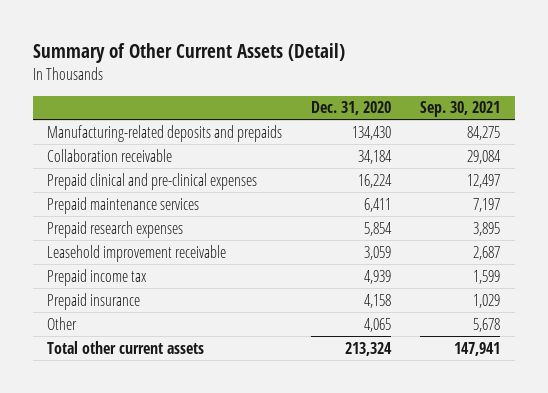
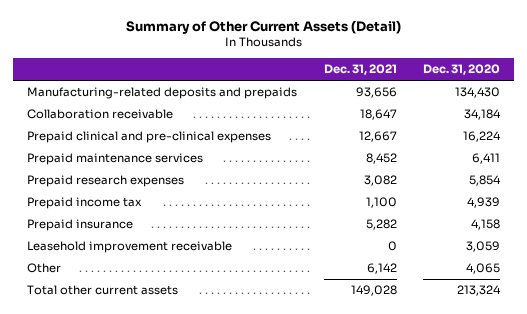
[420,101,501,118] Sep. 30, 2021 -> none
none -> [323,64,397,76] Dec. 31, 2021
[47,244,227,262] Leasehold improvement receivable -> [26,241,232,254] Leasehold improvement receivable

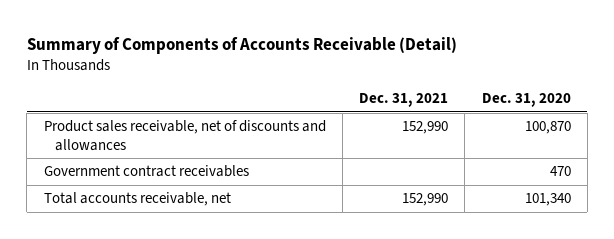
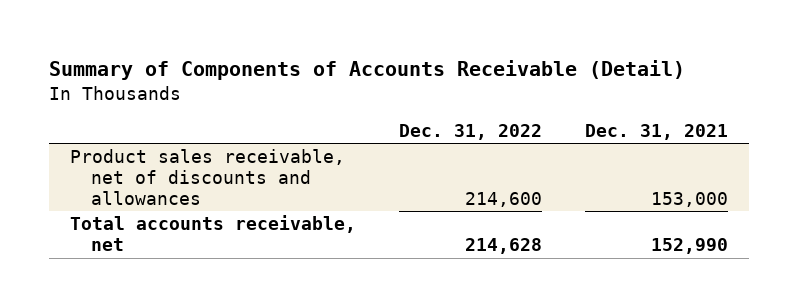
[481,93,571,108] Dec. 31, 2020 -> none
none -> [398,123,542,140] Dec. 31, 2022
[43,165,249,178] Government contract receivables -> none
[402,121,449,135] 152,990 -> [650,191,728,207] 153,000

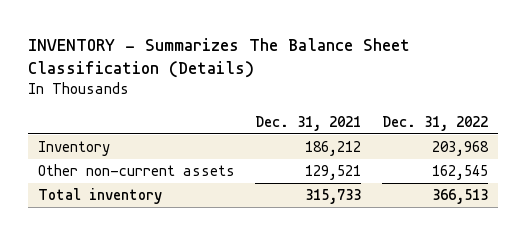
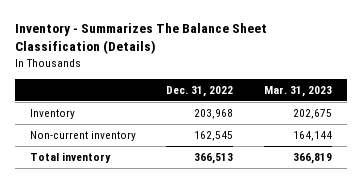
[27,37,410,79] INVENTORY - Summarizes The Balance Sheet Classification (Details) -> [14,22,267,55] Inventory - Summarizes The Balance Sheet Classification (Details)
[255,115,362,131] Dec. 31, 2021 -> none
none -> [263,85,332,97] Mar. 31, 2023
[37,164,235,177] Other non-current assets -> [29,131,136,142] Non-current inventory

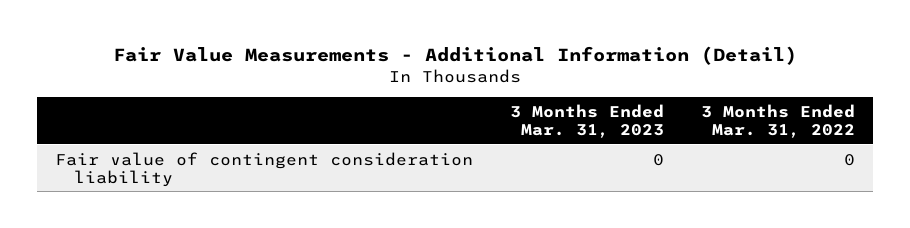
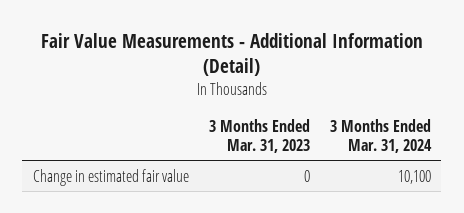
[700,103,855,138] 3 Months Ended Mar. 31, 2022 -> none
none -> [330,118,433,153] 3 Months Ended Mar. 31, 2024
[55,151,474,187] Fair value of contingent consideration liability -> [32,168,189,186] Change in estimated fair value

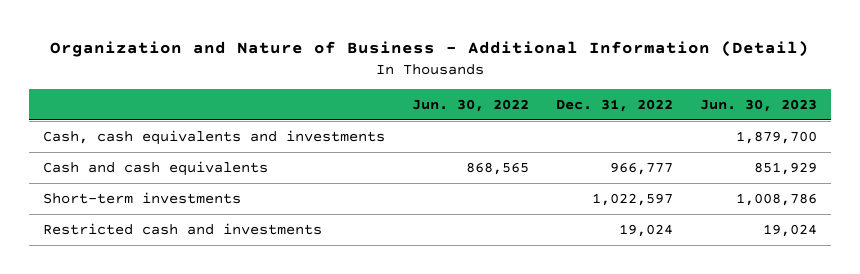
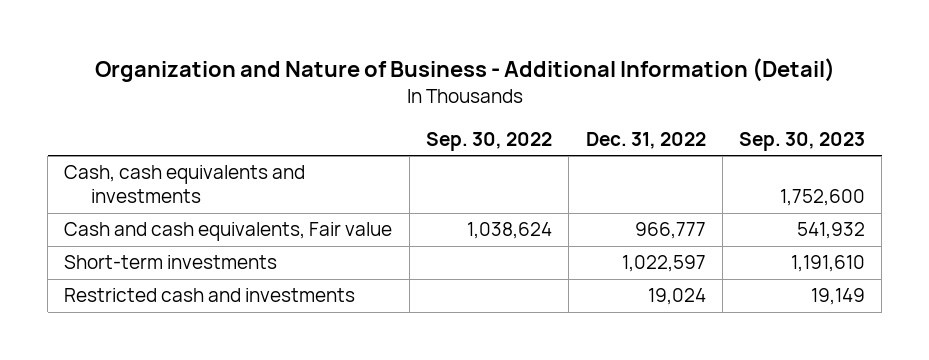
[412,99,530,113] Jun. 30, 2022 -> none
[700,99,818,113] Jun. 30, 2023 -> none
none -> [425,131,552,151] Sep. 30, 2022
none -> [739,131,866,151] Sep. 30, 2023
[42,160,268,176] Cash and cash equivalents -> [64,222,393,242] Cash and cash equivalents, Fair value

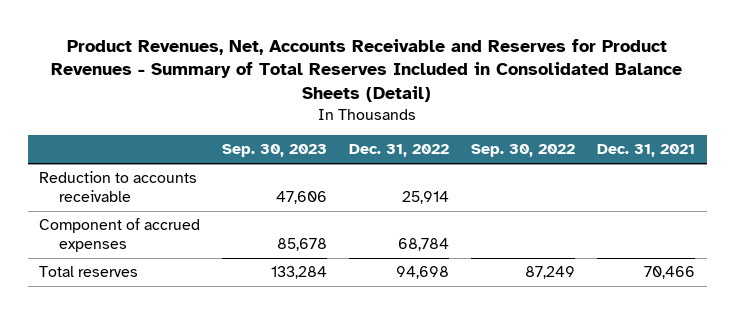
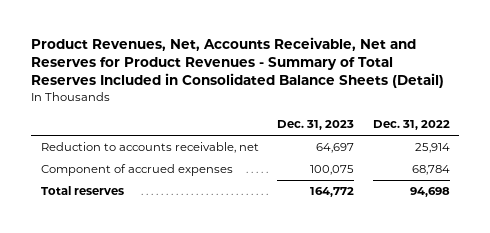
[51,38,683,103] Product Revenues, Net, Accounts Receivable and Reserves for Product Revenues - Summary of Total Reserves Included in Consolidated Balance Sheets (Detail) -> [31,37,445,89] Product Revenues, Net, Accounts Receivable, Net and Reserves for Product Revenues - Summary of Total Reserves Included in Consolidated Balance Sheets (Detail)
[221,144,327,158] Sep. 30, 2023 -> none
[471,144,576,158] Sep. 30, 2022 -> none
[597,144,696,158] Dec. 31, 2021 -> none
none -> [277,119,355,130] Dec. 31, 2023
[38,171,197,202] Reduction to accounts receivable -> [40,142,259,154] Reduction to accounts receivable, net

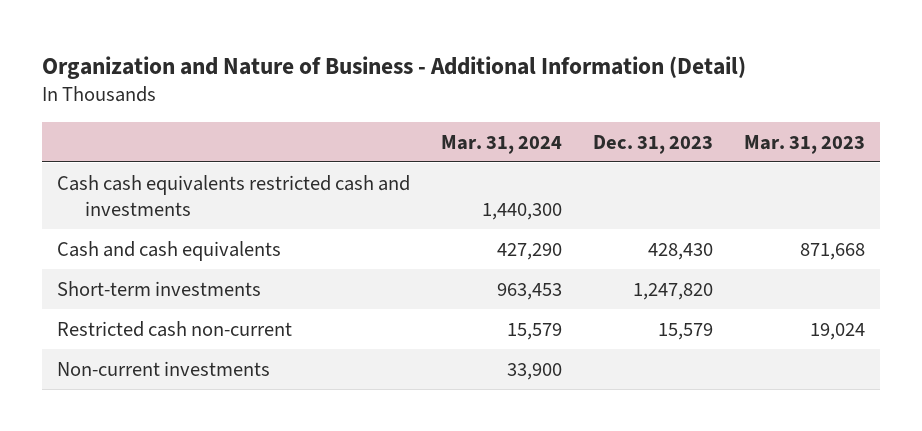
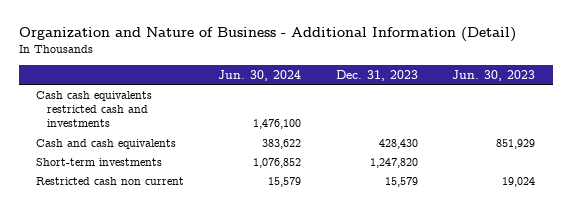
[440,134,562,154] Mar. 31, 2024 -> none
[743,134,865,154] Mar. 31, 2023 -> none
none -> [218,69,302,81] Jun. 30, 2024
none -> [452,69,536,81] Jun. 30, 2023
[57,360,271,376] Non-current investments -> none
[57,320,293,337] Restricted cash non-current -> [35,176,184,185] Restricted cash non current

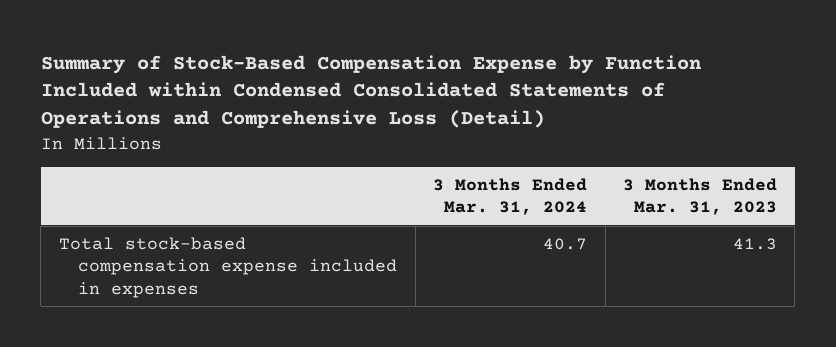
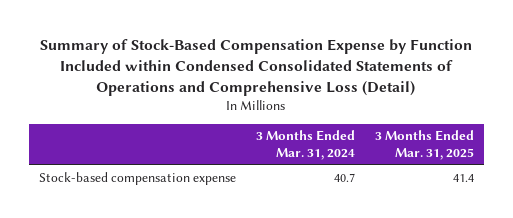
[623,177,778,215] 3 Months Ended Mar. 31, 2023 -> none
none -> [374,129,474,161] 3 Months Ended Mar. 31, 2025
[58,237,398,298] Total stock-based compensation expense included in expenses -> [38,172,236,186] Stock-based compensation expense

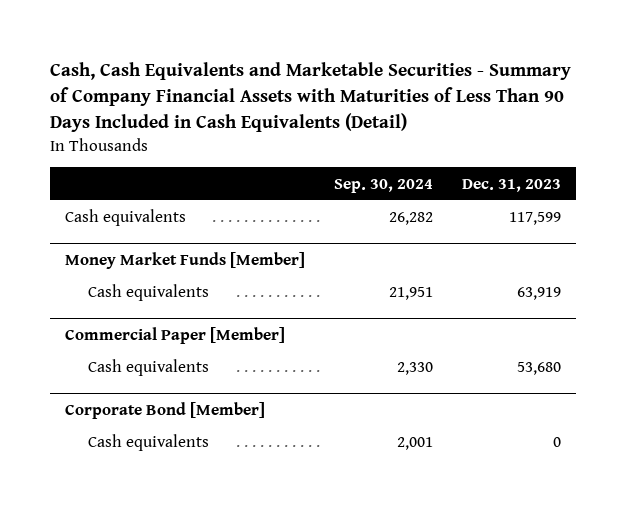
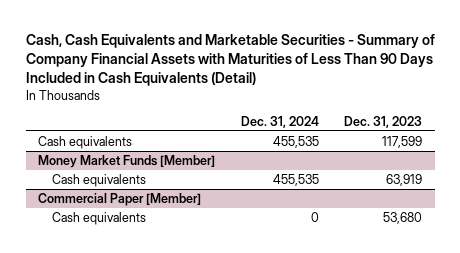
[334,178,434,193] Sep. 30, 2024 -> none
none -> [240,115,319,128] Dec. 31, 2024
[64,401,265,419] Corporate Bond [Member] -> none
[88,434,210,452] Cash equivalents -> none

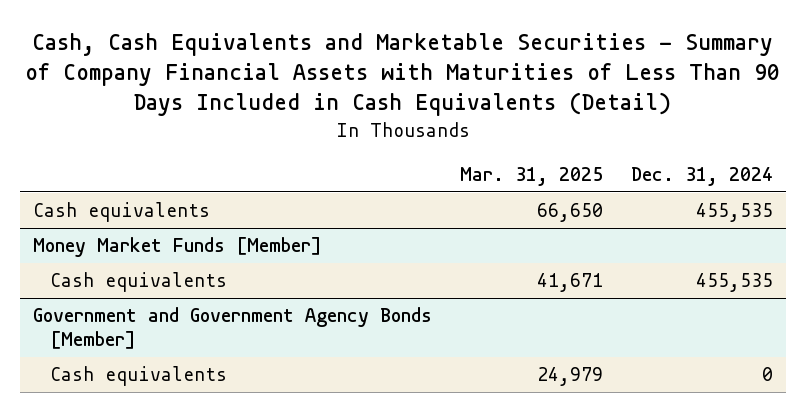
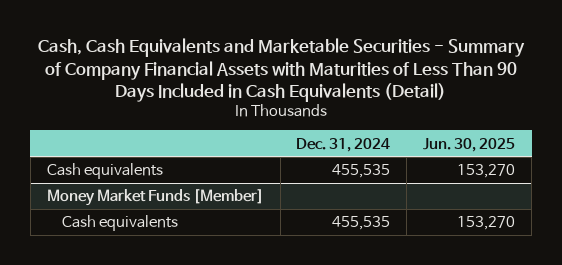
[460,166,604,186] Mar. 31, 2025 -> none
none -> [423,137,516,152] Jun. 30, 2025
[33,307,433,350] Government and Government Agency Bonds [Member] -> none
[50,366,228,387] Cash equivalents -> none

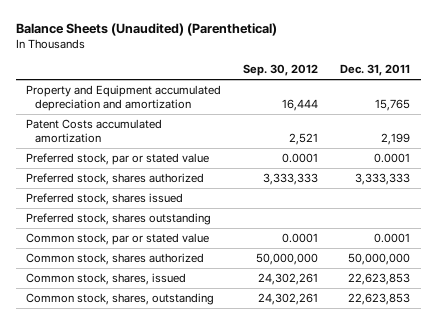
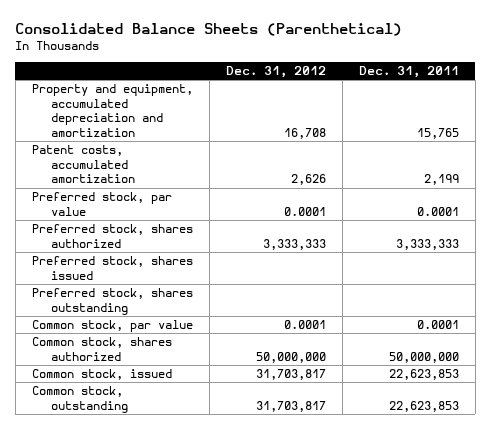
[15,23,277,37] Balance Sheets (Unaudited) (Parenthetical) -> [15,22,403,36] Consolidated Balance Sheets (Parenthetical)
[243,64,319,77] Sep. 30, 2012 -> none
none -> [225,66,326,79] Dec. 31, 2012
[26,84,222,111] Property and Equipment accumulated depreciation and amortization -> [31,84,193,137] Property and equipment, accumulated depreciation and amortization
[26,118,163,143] Patent Costs accumulated amortization -> [31,145,135,184] Patent costs, accumulated amortization
[26,152,210,165] Preferred stock, par or stated value -> [31,192,172,216] Preferred stock, par value
[26,232,210,245] Common stock, par or stated value -> [31,320,193,333] Common stock, par value
[26,272,187,285] Common stock, shares, issued -> [31,369,172,381] Common stock, issued
[26,292,215,305] Common stock, shares, outstanding -> [31,386,128,413] Common stock, outstanding

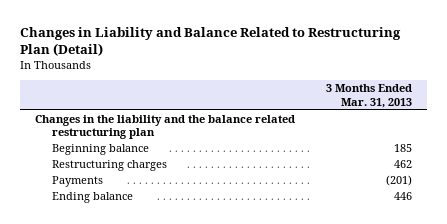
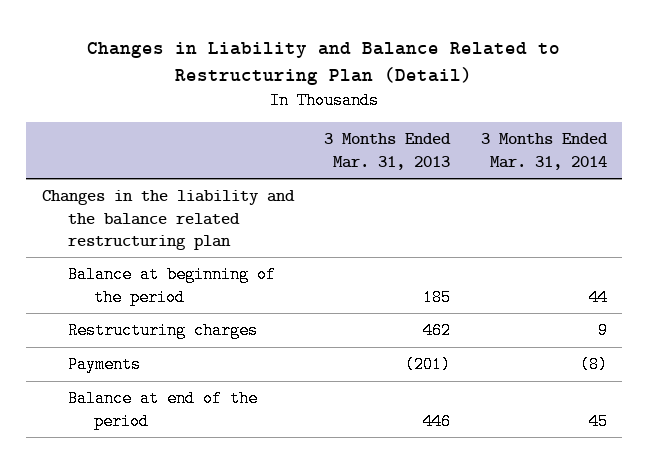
none -> [480,133,608,170] 3 Months Ended Mar. 31, 2014
[52,144,150,156] Beginning balance -> [68,266,277,306] Balance at beginning of the period
[52,192,134,204] Ending balance -> [68,390,259,430] Balance at end of the period

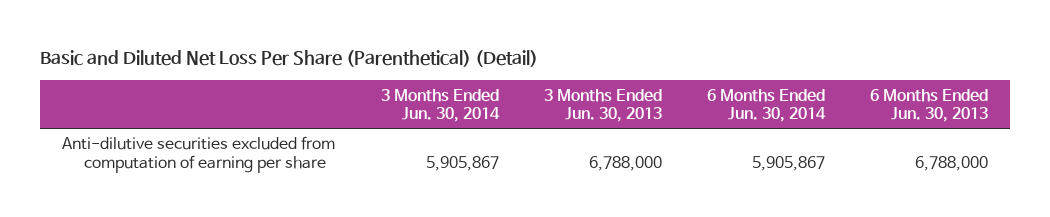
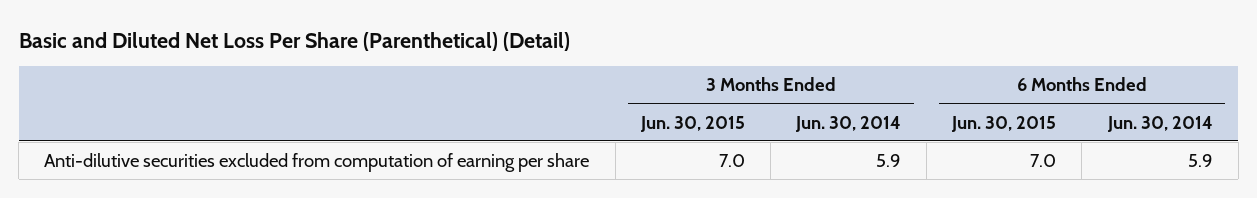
[543,88,662,123] 3 Months Ended Jun. 30, 2013 -> none
[869,88,988,123] 6 Months Ended Jun. 30, 2013 -> none
none -> [639,115,745,132] Jun. 30, 2015
none -> [951,115,1057,132] Jun. 30, 2015
[425,156,499,172] 5,905,867 -> [875,154,901,168] 5.9
[751,156,825,172] 5,905,867 -> [1187,154,1213,168] 5.9

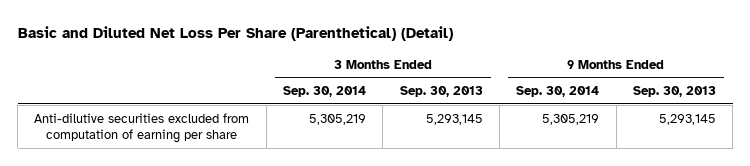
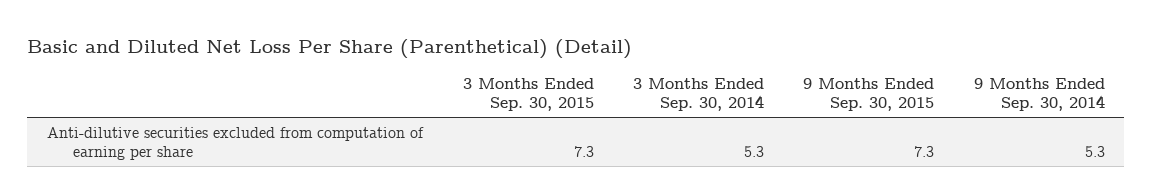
[399,86,483,98] Sep. 30, 2013 -> none
[632,86,716,98] Sep. 30, 2013 -> none
none -> [462,78,594,112] 3 Months Ended Sep. 30, 2015
none -> [803,78,935,112] 9 Months Ended Sep. 30, 2015
[309,113,367,125] 5,305,219 -> [743,146,764,158] 5.3
[542,113,600,125] 5,305,219 -> [1084,146,1105,158] 5.3

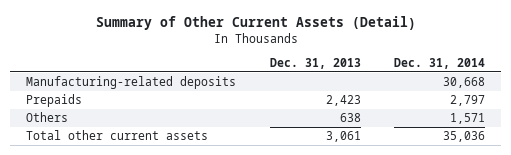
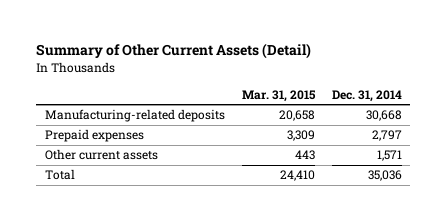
[269,58,361,70] Dec. 31, 2013 -> none
none -> [241,89,316,102] Mar. 31, 2015
[26,93,83,107] Prepaids -> [44,129,144,143] Prepaid expenses
[26,111,69,122] Others -> [44,149,158,161] Other current assets
[26,129,209,140] Total other current assets -> [44,169,75,181] Total

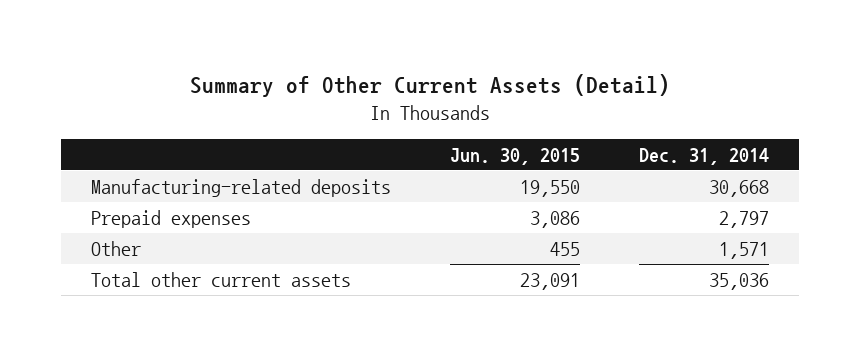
[241,89,316,102] Mar. 31, 2015 -> none
none -> [449,147,580,165] Jun. 30, 2015
[44,149,158,161] Other current assets -> [90,241,141,257] Other
[44,169,75,181] Total -> [90,272,351,288] Total other current assets

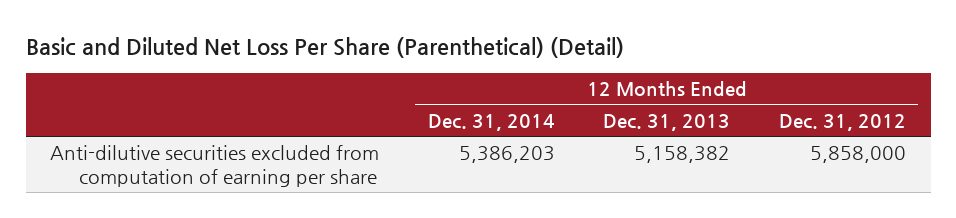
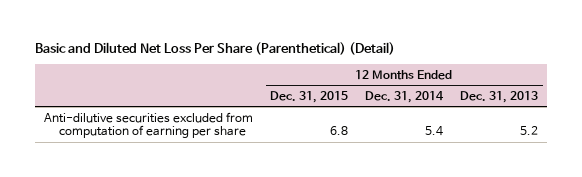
[779,114,907,132] Dec. 31, 2012 -> none
none -> [269,90,348,103] Dec. 31, 2015
[458,146,555,164] 5,386,203 -> [425,126,444,137] 5.4
[634,146,731,164] 5,158,382 -> [520,126,539,136] 5.2

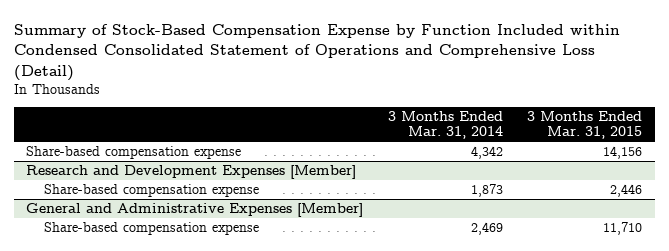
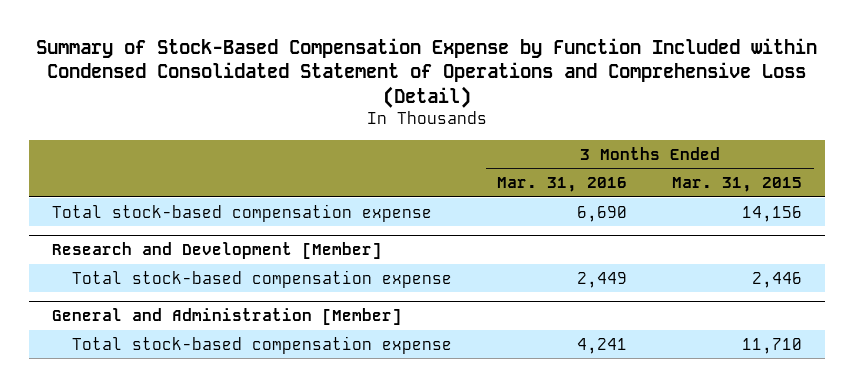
[387,110,503,140] 3 Months Ended Mar. 31, 2014 -> none
none -> [496,177,627,193] Mar. 31, 2016
[26,146,242,160] Share-based compensation expense -> [51,203,432,222] Total stock-based compensation expense
[26,165,357,180] Research and Development Expenses [Member] -> [51,242,382,260] Research and Development [Member]
[43,184,259,198] Share-based compensation expense -> [71,269,452,288] Total stock-based compensation expense
[26,203,364,218] General and Administrative Expenses [Member] -> [51,308,402,326] General and Administration [Member]
[43,222,259,236] Share-based compensation expense -> [71,335,452,354] Total stock-based compensation expense

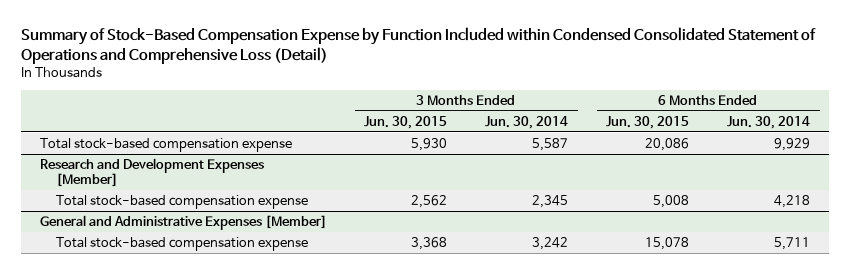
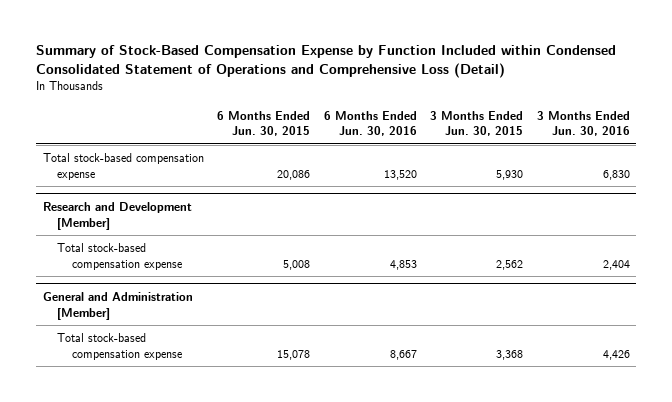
[485,115,569,129] Jun. 30, 2014 -> none
[727,115,811,129] Jun. 30, 2014 -> none
none -> [323,110,417,137] 6 Months Ended Jun. 30, 2016
none -> [536,110,630,137] 3 Months Ended Jun. 30, 2016
[39,158,264,188] Research and Development Expenses [Member] -> [42,201,192,230] Research and Development [Member]
[39,215,327,231] General and Administrative Expenses [Member] -> [42,291,193,320] General and Administration [Member]

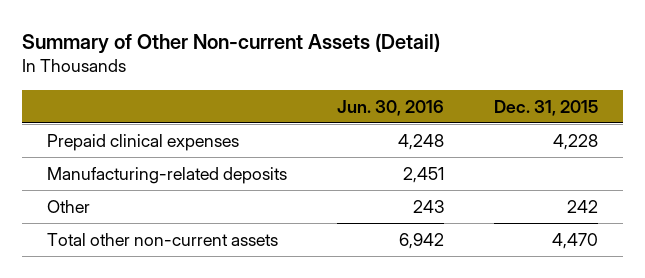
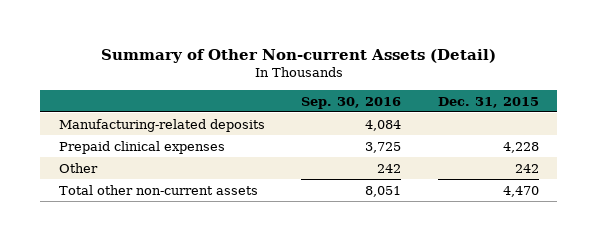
[336,99,444,116] Jun. 30, 2016 -> none
none -> [301,96,402,109] Sep. 30, 2016
[46,133,239,151] Prepaid clinical expenses -> [58,140,225,154] Prepaid clinical expenses

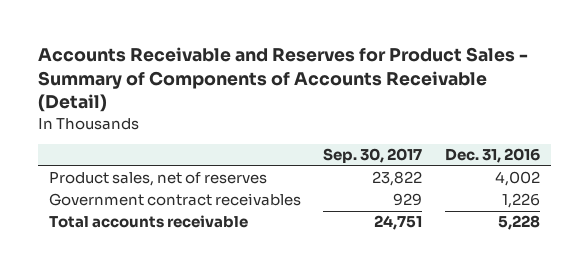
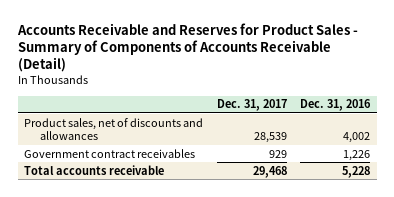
[323,148,423,164] Sep. 30, 2017 -> none
none -> [216,99,287,112] Dec. 31, 2017
[48,172,267,187] Product sales, net of reserves -> [24,117,204,141] Product sales, net of discounts and allowances

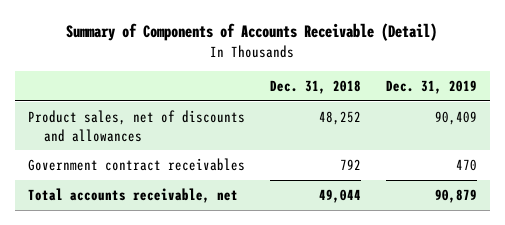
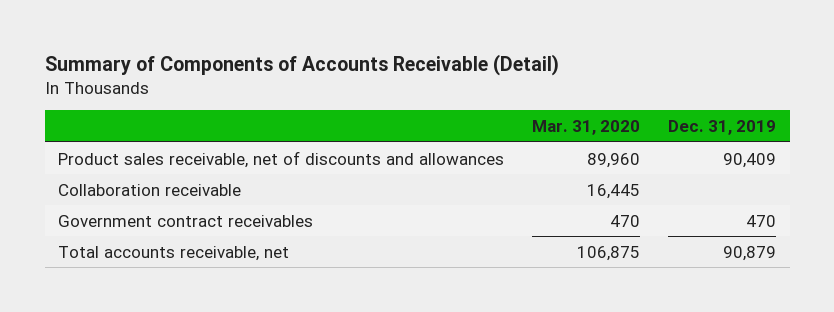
[269,80,361,95] Dec. 31, 2018 -> none
none -> [532,120,641,136] Mar. 31, 2020
[27,109,245,142] Product sales, net of discounts and allowances -> [58,150,505,168] Product sales receivable, net of discounts and allowances
none -> [58,183,242,196] Collaboration receivable

